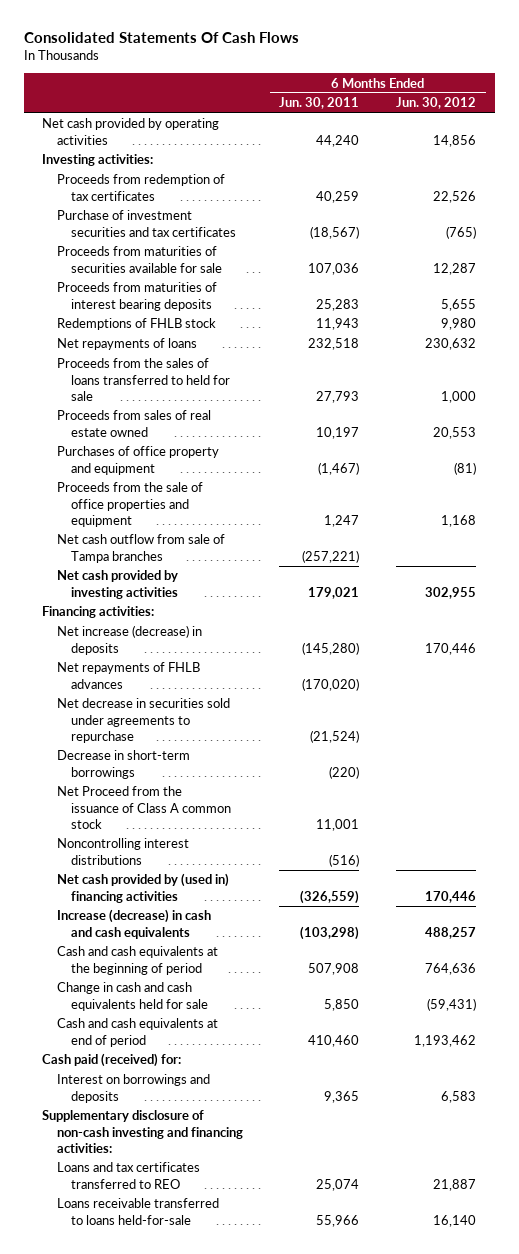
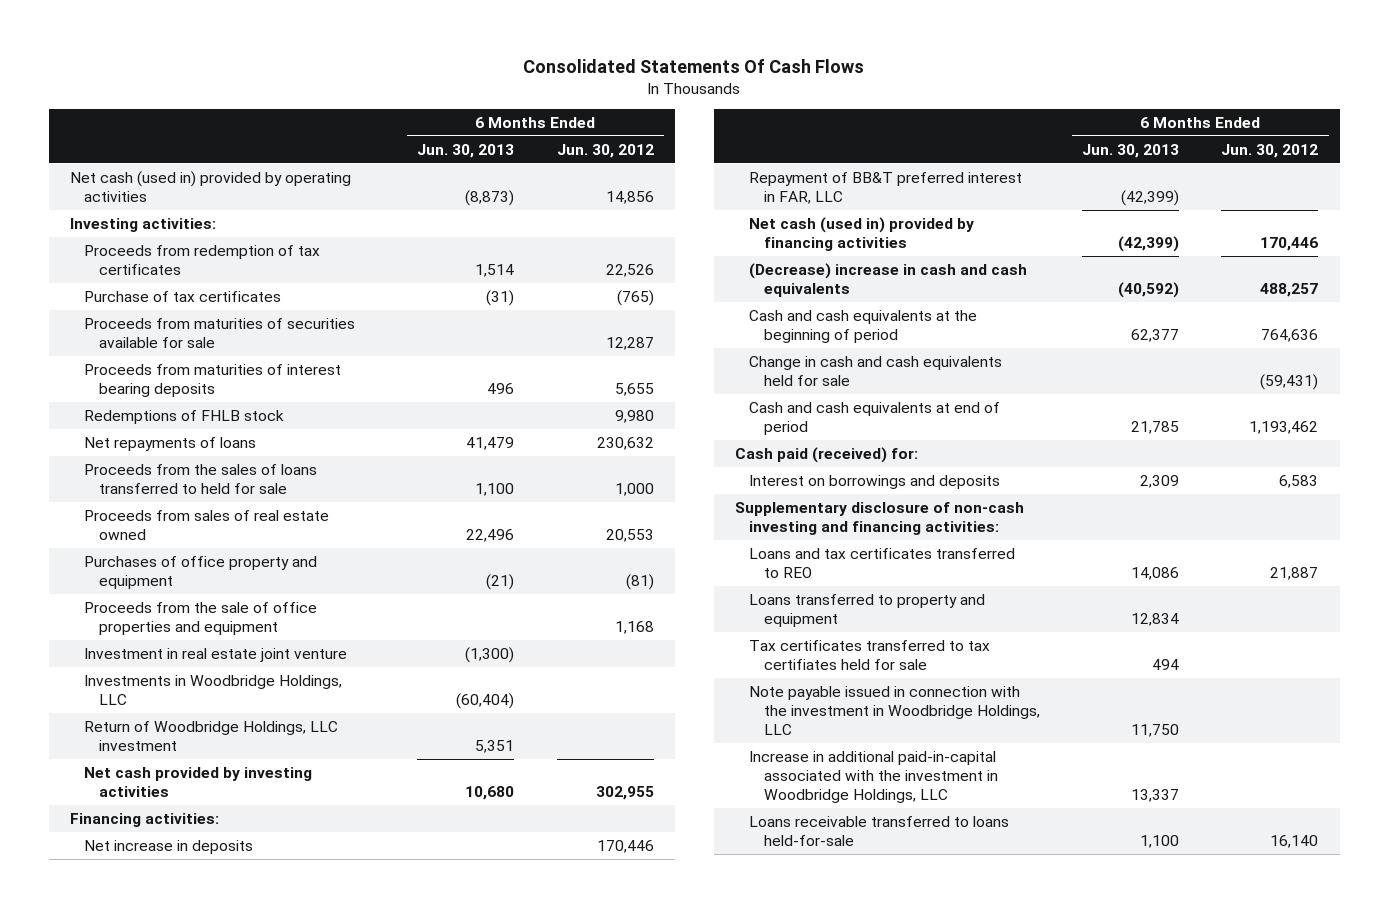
[279,97,360,110] Jun. 30, 2011 -> none
none -> [417,143,515,158] Jun. 30, 2013
[42,118,220,145] Net cash provided by operating activities -> [69,170,351,202] Net cash (used in) provided by operating activities
[56,210,236,237] Purchase of investment securities and tax certificates -> [84,290,282,302] Purchase of tax certificates
[56,534,225,563] Net cash outflow from sale of Tampa branches -> none
none -> [84,647,348,662] Investment in real estate joint venture
none -> [84,674,343,705] Investments in Woodbridge Holdings, LLC
none -> [84,720,339,751] Return of Woodbridge Holdings, LLC investment
[56,662,200,689] Net repayments of FHLB advances -> none
[56,698,230,743] Net decrease in securities sold under agreements to repurchase -> none
[56,750,190,779] Decrease in short-term borrowings -> none
[56,786,231,829] Net Proceed from the issuance of Class A common stock -> none
[56,838,189,865] Noncontrolling interest distributions -> none
[56,625,202,655] Net increase (decrease) in deposits -> [84,839,254,854] Net increase in deposits
none -> [749,171,1023,204] Repayment of BB&T preferred interest in FAR, LLC
[56,873,229,903] Net cash provided by (used in) financing activities -> [749,216,975,251] Net cash (used in) provided by financing activities
[56,909,211,939] Increase (decrease) in cash and cash equivalents -> [749,262,1028,297] (Decrease) increase in cash and cash equivalents
none -> [749,593,986,627] Loans transferred to property and equipment
none -> [749,639,991,670] Tax certificates transferred to tax certifiates held for sale
none -> [749,685,1040,736] Note payable issued in connection with the investment in Woodbridge Holdings, LLC
none -> [749,750,998,804] Increase in additional paid-in-capital associated with the investment in Woodbridge Holdings, LLC

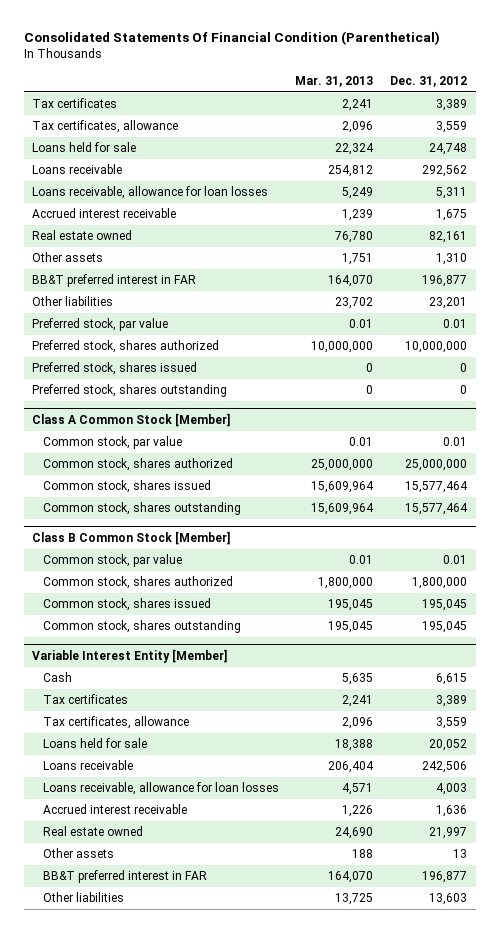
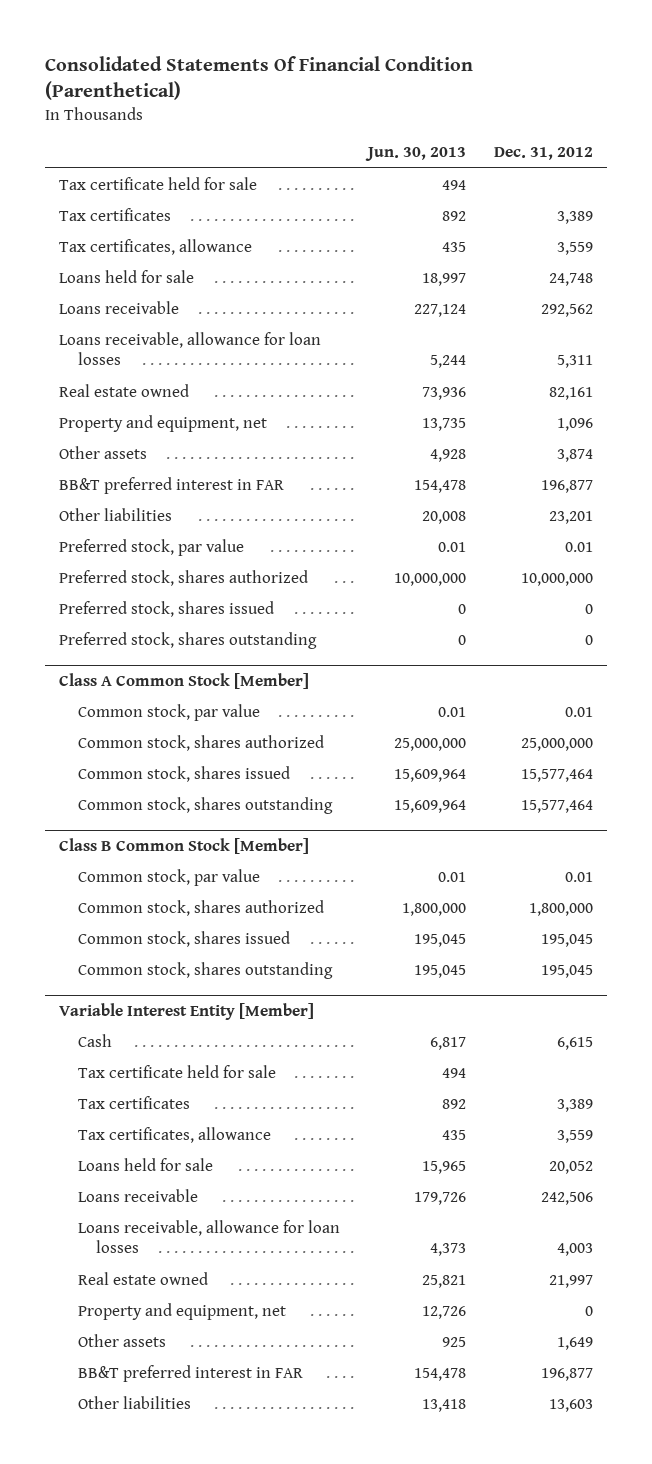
[295,76,374,88] Mar. 31, 2013 -> none
none -> [364,147,466,162] Jun. 30, 2013
none -> [59,176,258,190] Tax certificate held for sale
[32,208,177,219] Accrued interest receivable -> none
none -> [59,414,268,432] Property and equipment, net
[436,253,468,266] 1,310 -> [557,448,594,462] 3,874
none -> [77,1064,276,1078] Tax certificate held for sale
[42,804,187,815] Accrued interest receivable -> none
none -> [77,1302,286,1320] Property and equipment, net
[453,849,468,859] 13 -> [557,1336,594,1350] 1,649

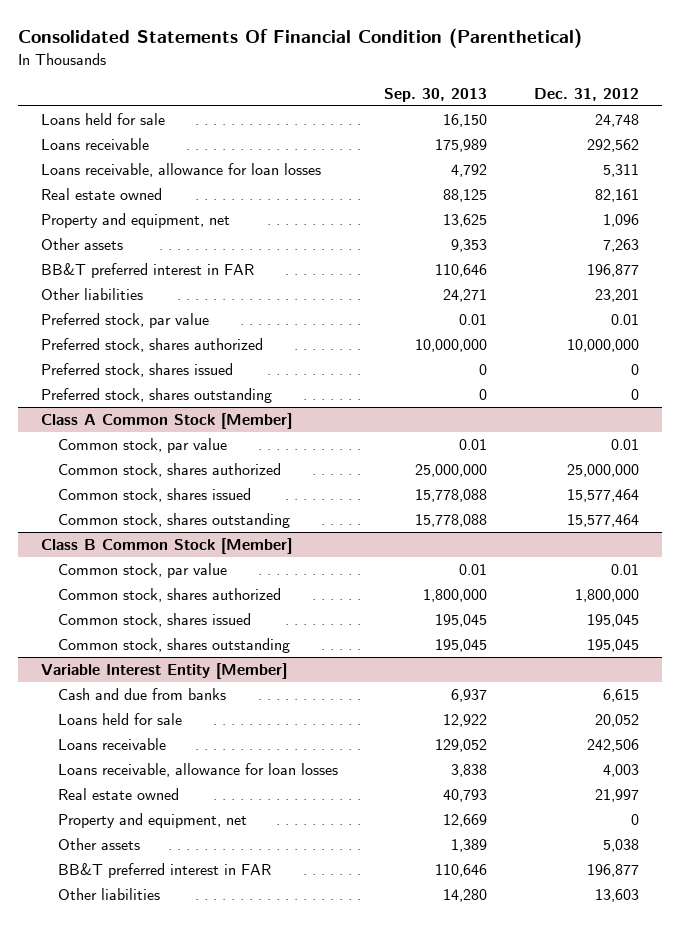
[364,147,466,162] Jun. 30, 2013 -> none
none -> [384,87,488,102] Sep. 30, 2013
[59,176,258,190] Tax certificate held for sale -> none
[59,207,172,221] Tax certificates -> none
[59,238,253,255] Tax certificates, allowance -> none
[557,448,594,462] 3,874 -> [602,239,639,253] 7,263
[77,1064,276,1078] Tax certificate held for sale -> none
[77,1095,190,1109] Tax certificates -> none
[77,1126,271,1143] Tax certificates, allowance -> none
[77,1033,112,1047] Cash -> [57,688,226,701] Cash and due from banks
[557,1336,594,1350] 1,649 -> [602,839,639,853] 5,038

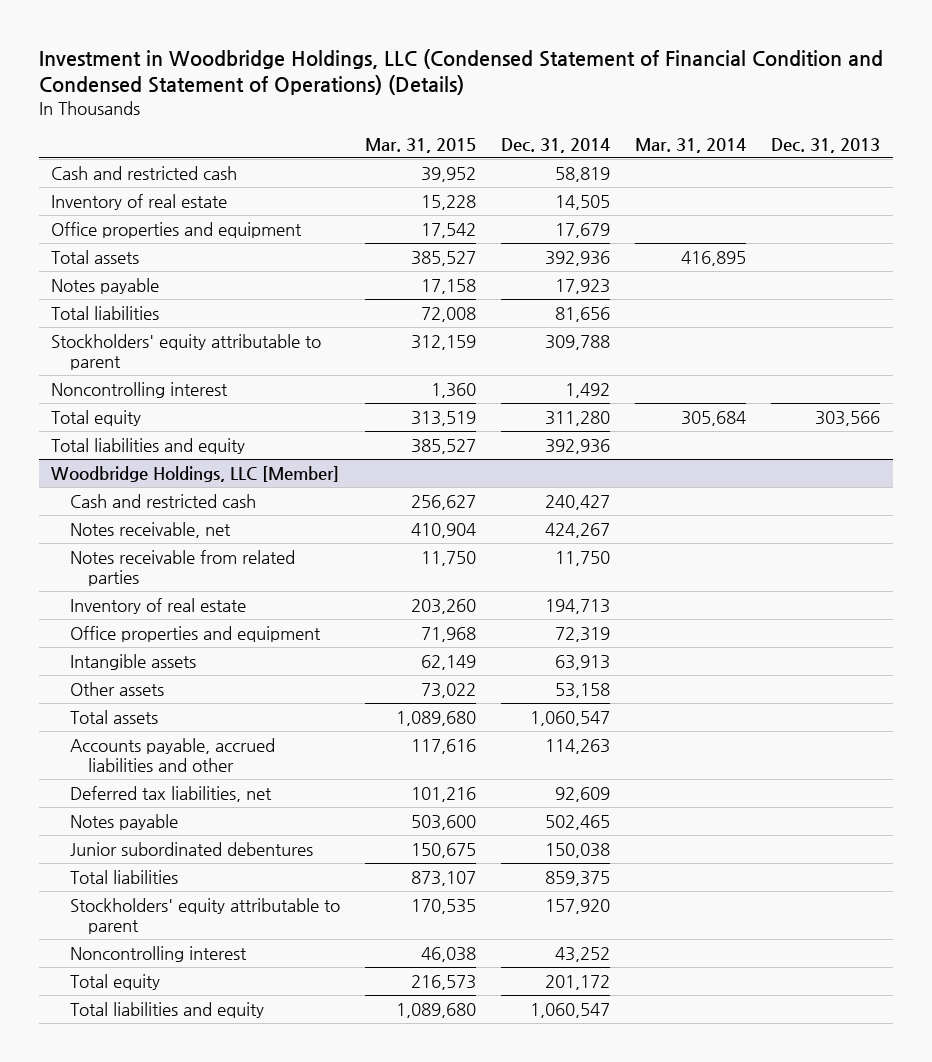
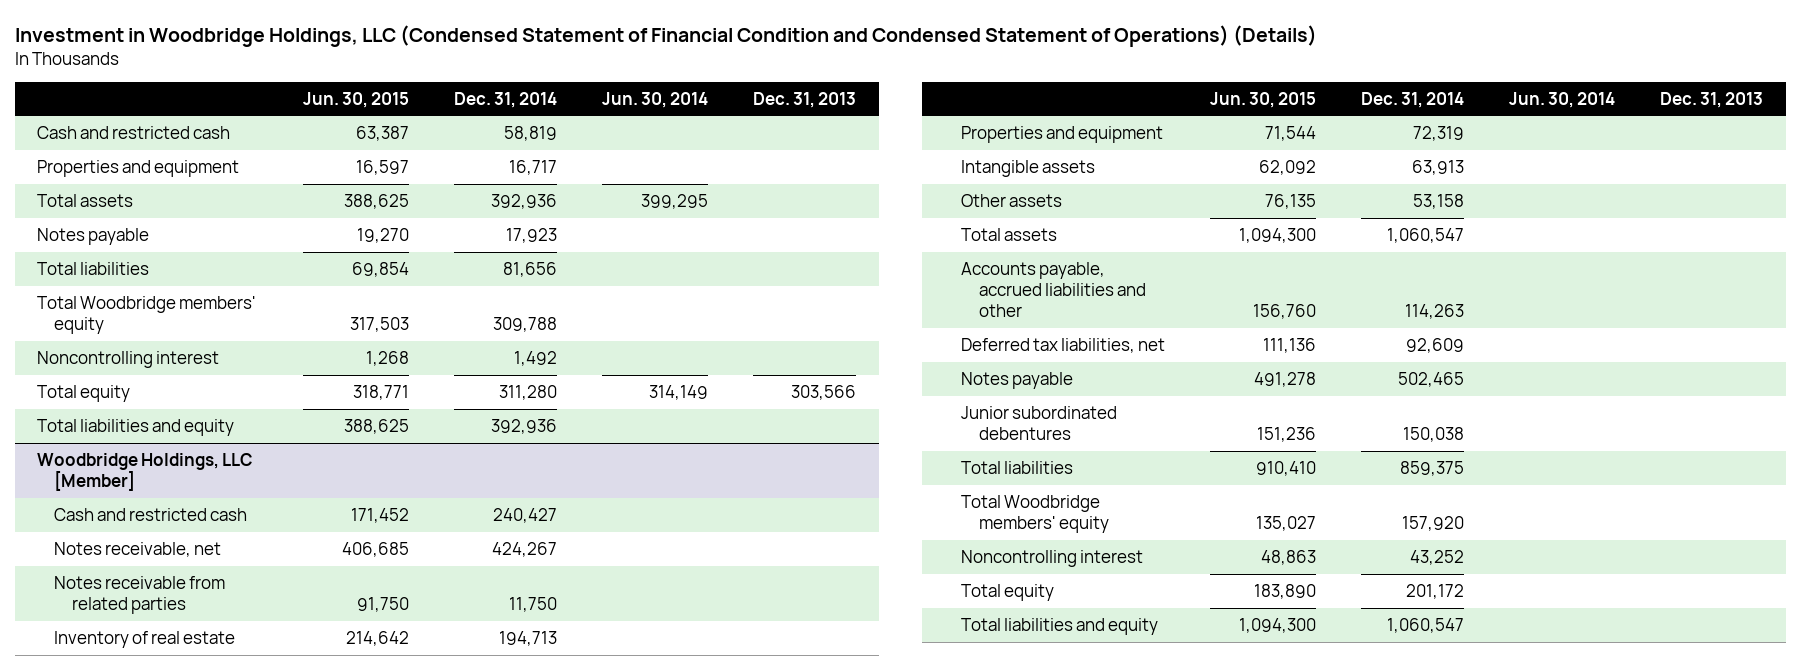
[364,137,476,153] Mar. 31, 2015 -> none
[635,137,747,153] Mar. 31, 2014 -> none
none -> [303,91,410,108] Jun. 30, 2015
none -> [602,91,709,108] Jun. 30, 2014
[51,193,228,210] Inventory of real estate -> none
[51,221,303,238] Office properties and equipment -> [37,160,240,178] Properties and equipment
[554,222,610,238] 17,679 -> [509,160,558,176] 16,717
[51,333,322,371] Stockholders' equity attributable to parent -> [37,296,257,335] Total Woodbridge members' equity
[69,625,321,642] Office properties and equipment -> [961,126,1164,144] Properties and equipment
[69,897,340,935] Stockholders' equity attributable to parent -> [961,495,1109,534] Total Woodbridge members' equity

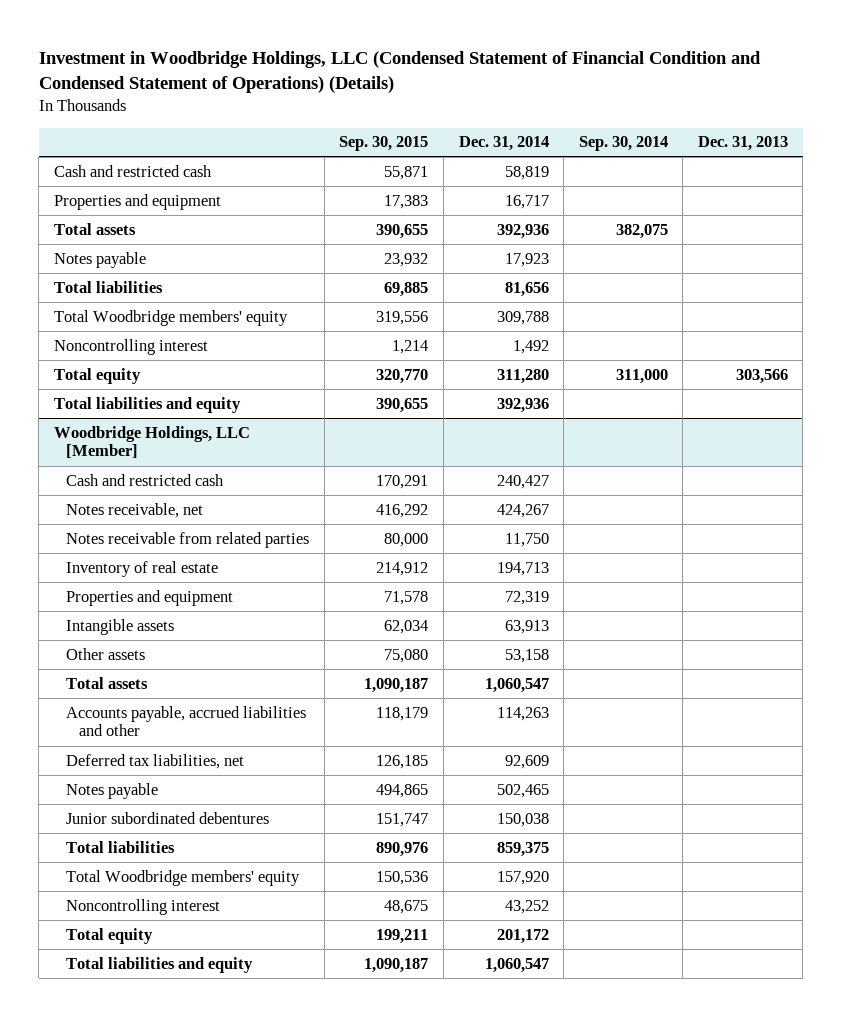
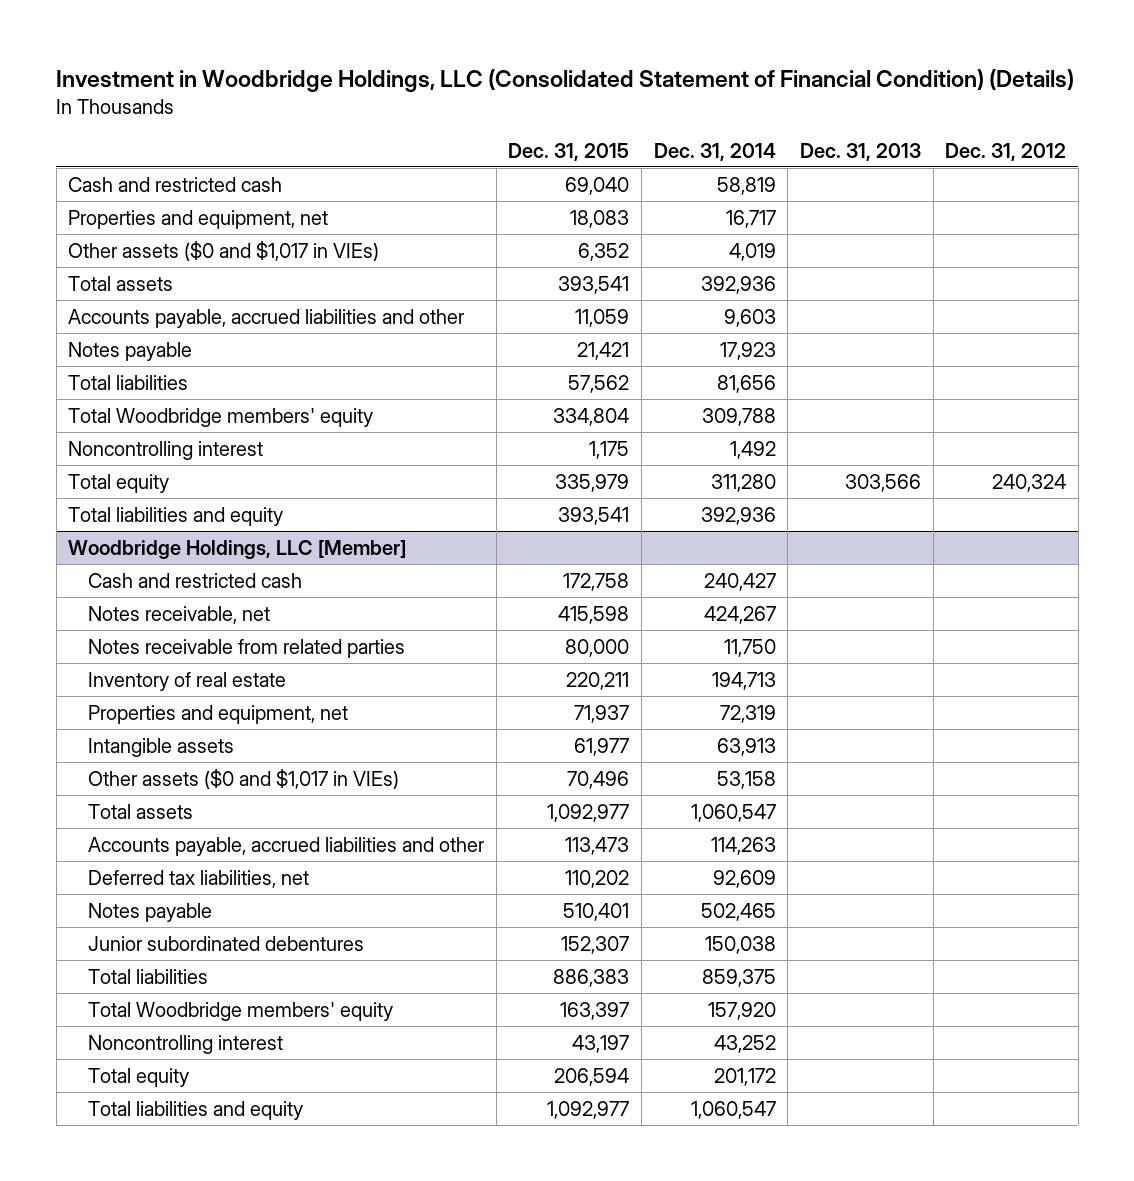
[38,51,761,94] Investment in Woodbridge Holdings, LLC (Condensed Statement of Financial Condition and Condensed Statement of Operations) (Details) -> [56,69,1075,93] Investment in Woodbridge Holdings, LLC (Consolidated Statement of Financial Condition) (Details)
[339,136,429,152] Sep. 30, 2015 -> none
[578,136,668,152] Sep. 30, 2014 -> none
none -> [508,142,630,161] Dec. 31, 2015
none -> [945,142,1067,161] Dec. 31, 2012
[53,193,221,210] Properties and equipment -> [68,209,329,229] Properties and equipment, net
none -> [68,240,380,261] Other assets ($0 and $1,017 in VIEs)
none -> [68,308,466,328] Accounts payable, accrued liabilities and other
[66,589,234,606] Properties and equipment -> [87,704,348,724] Properties and equipment, net
[66,647,146,660] Other assets -> [87,768,399,789] Other assets ($0 and $1,017 in VIEs)

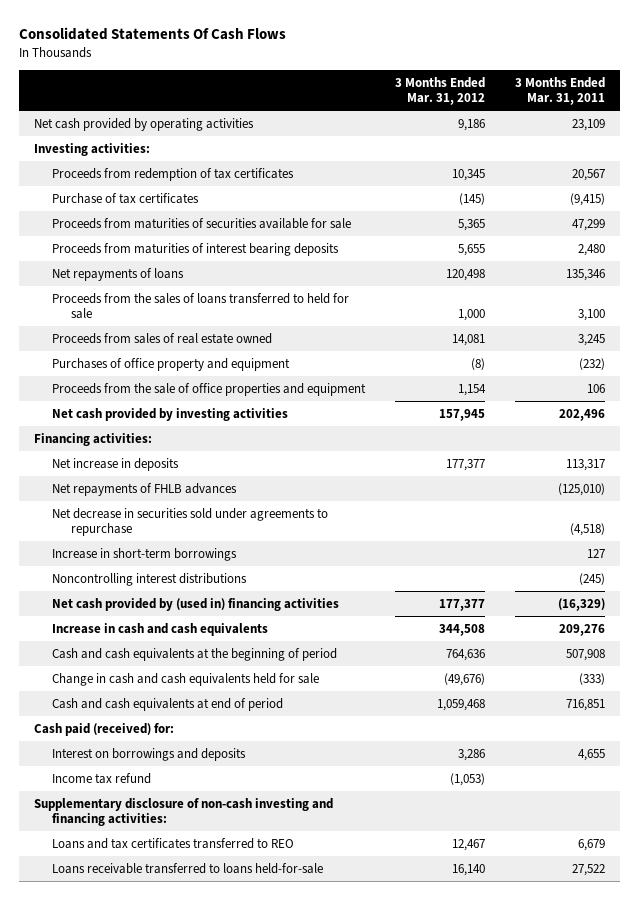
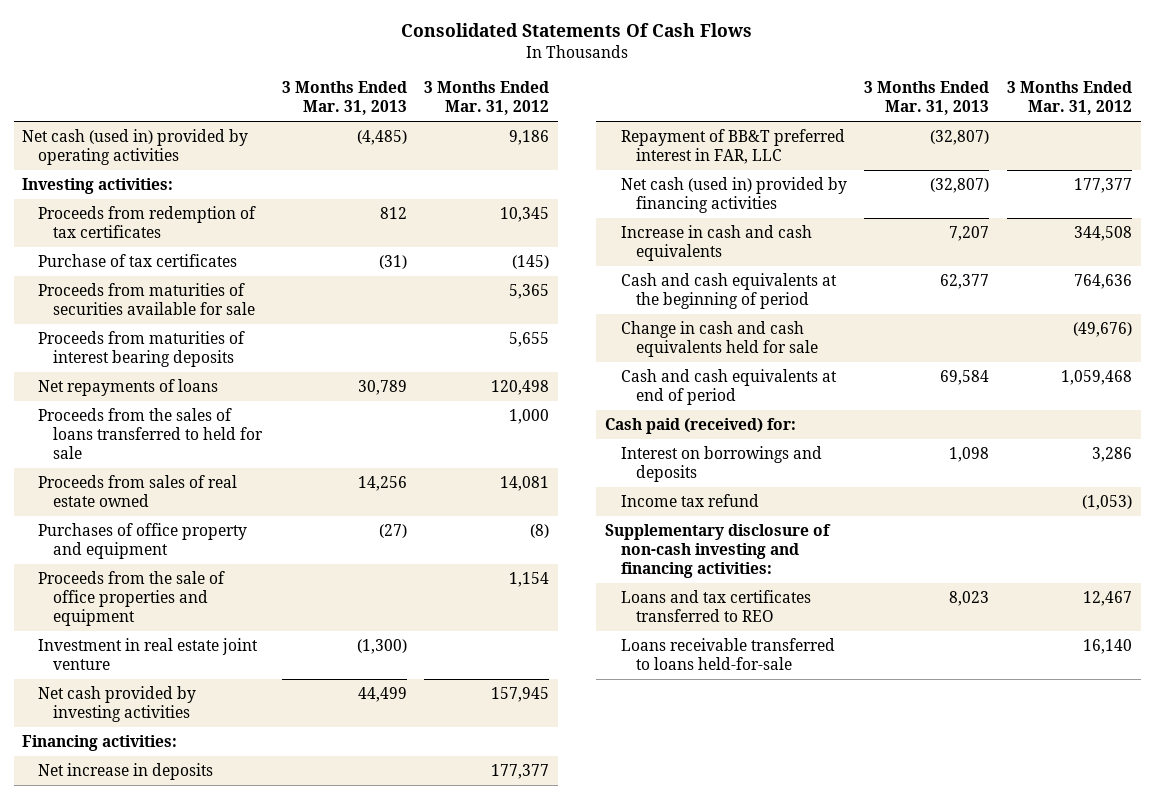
[515,76,606,106] 3 Months Ended Mar. 31, 2011 -> none
none -> [281,81,407,116] 3 Months Ended Mar. 31, 2013
[33,117,254,131] Net cash provided by operating activities -> [22,128,249,166] Net cash (used in) provided by operating activities
none -> [37,637,258,671] Investment in real estate joint venture
[52,482,238,496] Net repayments of FHLB advances -> none
[52,507,329,537] Net decrease in securities sold under agreements to repurchase -> none
[52,547,238,561] Increase in short-term borrowings -> none
[52,572,248,586] Noncontrolling interest distributions -> none
none -> [620,128,845,165] Repayment of BB&T preferred interest in FAR, LLC
[52,597,340,611] Net cash provided by (used in) financing activities -> [620,176,847,214] Net cash (used in) provided by financing activities

